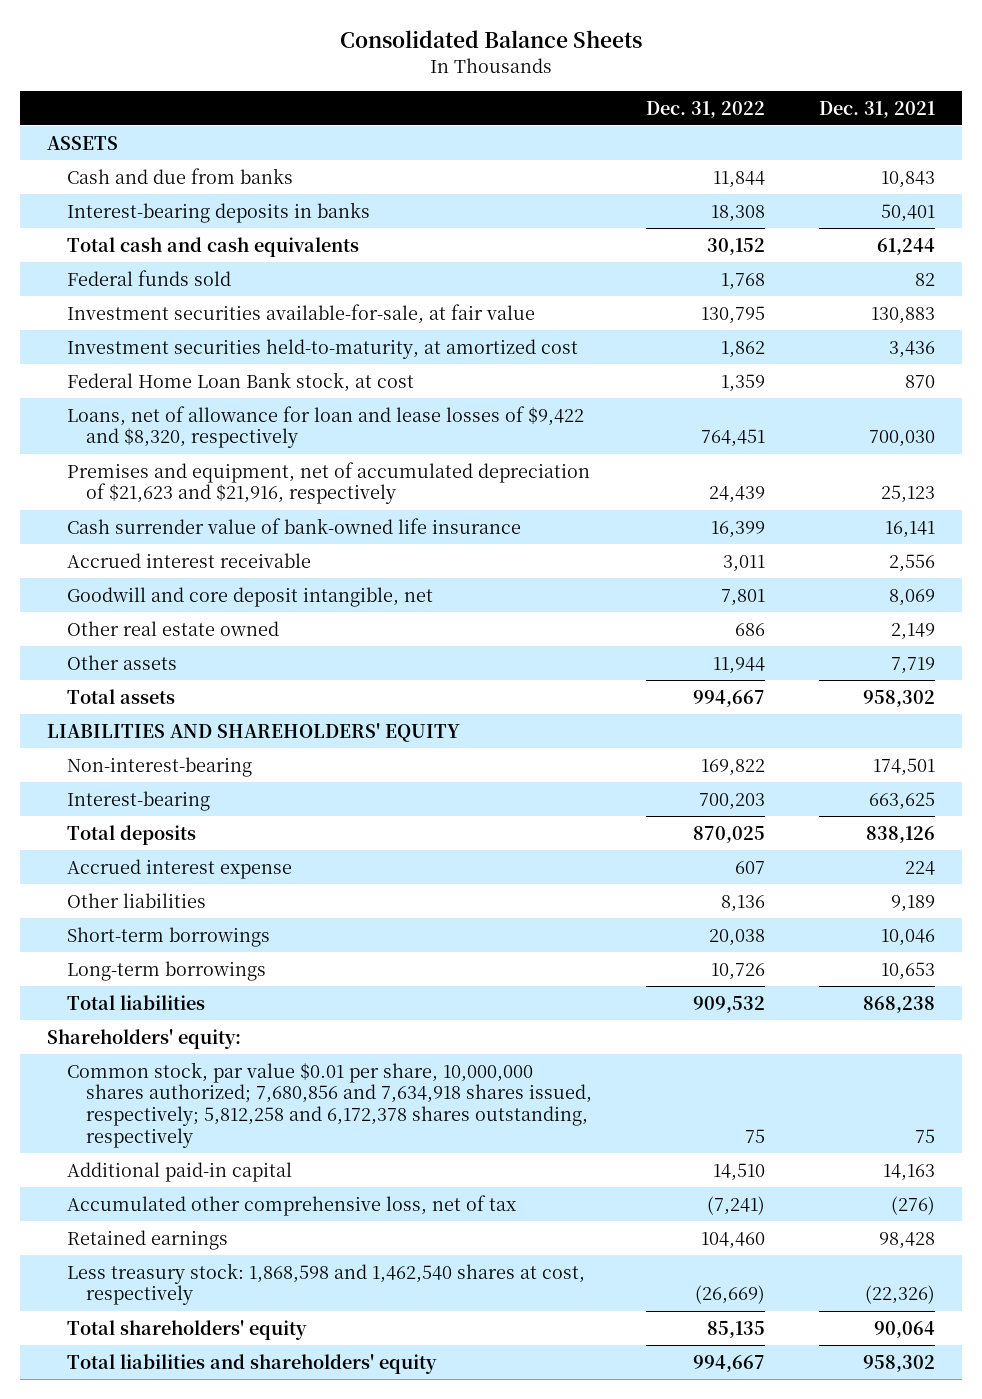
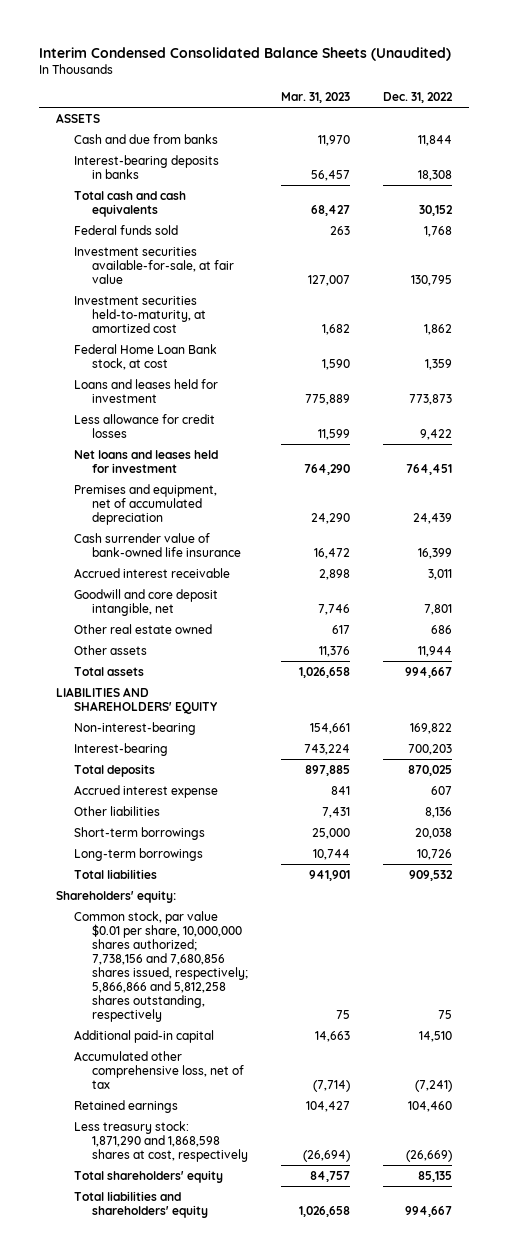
[339,30,642,49] Consolidated Balance Sheets -> [39,47,452,62] Interim Condensed Consolidated Balance Sheets (Unaudited)
[818,100,935,118] Dec. 31, 2021 -> none
none -> [281,92,351,104] Mar. 31, 2023
none -> [73,378,218,403] Loans and leases held for investment
none -> [73,413,215,438] Less allowance for credit losses
[66,405,584,449] Loans, net of allowance for loan and lease losses of $9,422 and $8,320, respectively -> [73,449,218,473] Net loans and leases held for investment
[66,461,590,505] Premises and equipment, net of accumulated depreciation of $21,623 and $21,916, respectively -> [73,483,217,525] Premises and equipment, net of accumulated depreciation
[66,1061,593,1148] Common stock, par value $0.01 per share, 10,000,000 shares authorized; 7,680,856 and 7,634,918 shares issued, respectively; 5,812,258 and 6,172,378 shares outstanding, respectively -> [73,910,248,1023] Common stock, par value $0.01 per share, 10,000,000 shares authorized; 7,738,156 and 7,680,856 shares issued, respectively; 5,866,866 and 5,812,258 shares outstanding, respectively
[66,1262,585,1306] Less treasury stock: 1,868,598 and 1,462,540 shares at cost, respectively -> [73,1120,248,1162] Less treasury stock: 1,871,290 and 1,868,598 shares at cost, respectively

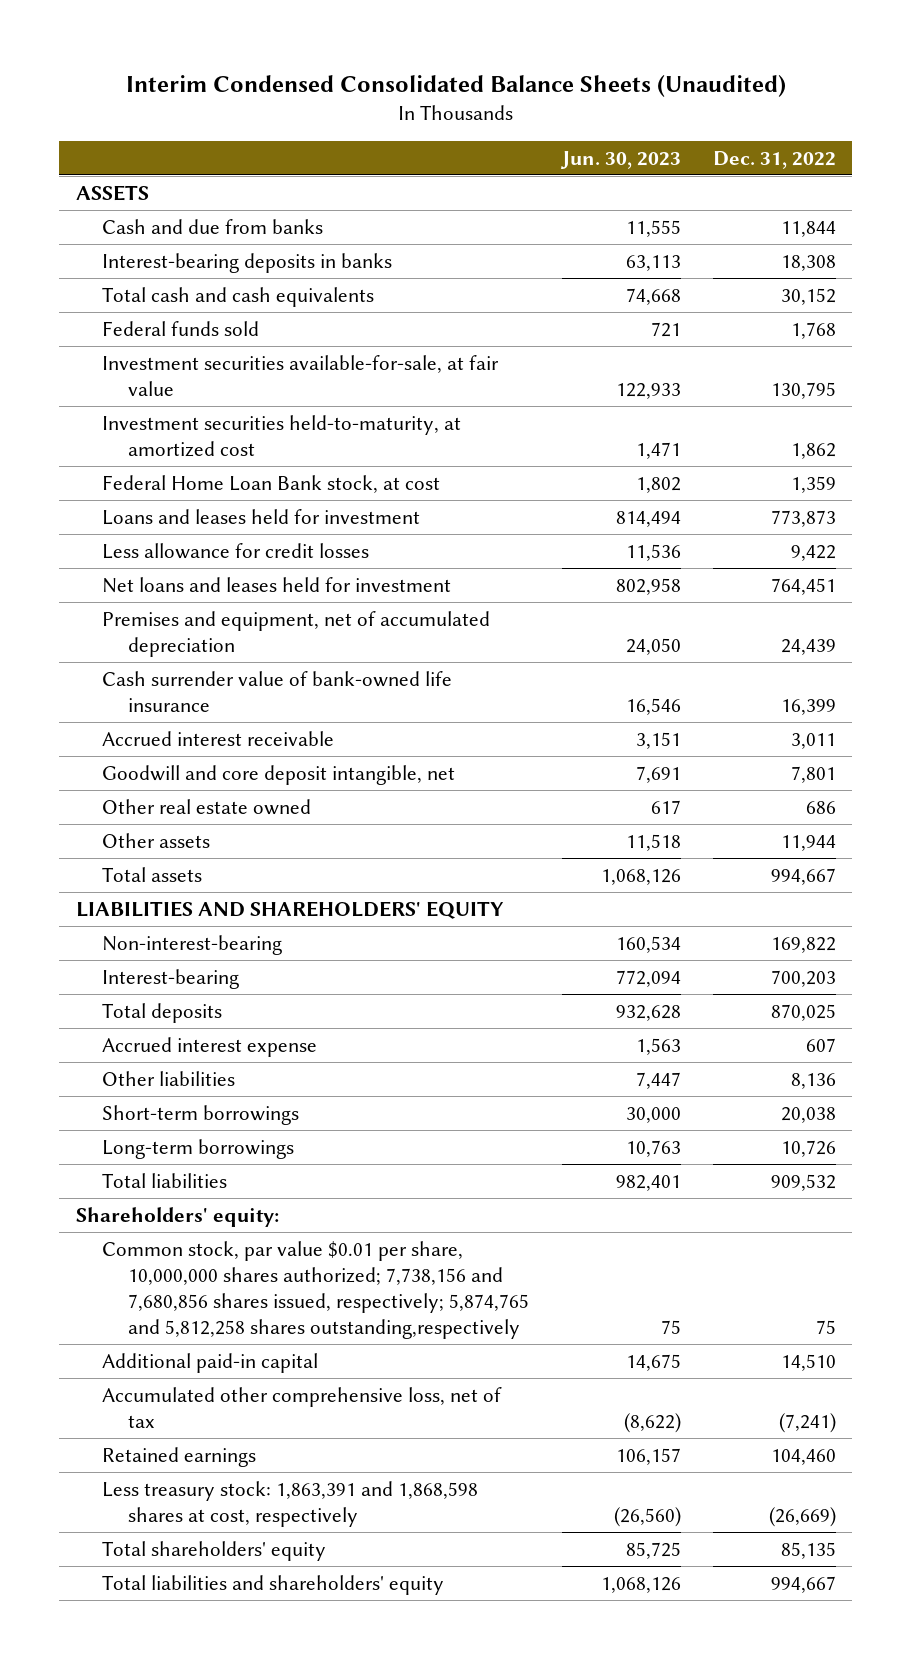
[281,92,351,104] Mar. 31, 2023 -> none
none -> [559,150,681,169] Jun. 30, 2023
[73,910,248,1023] Common stock, par value $0.01 per share, 10,000,000 shares authorized; 7,738,156 and 7,680,856 shares issued, respectively; 5,866,866 and 5,812,258 shares outstanding, respectively -> [101,1240,530,1339] Common stock, par value $0.01 per share, 10,000,000 shares authorized; 7,738,156 and 7,680,856 shares issued, respectively; 5,874,765 and 5,812,258 shares outstanding,respectively
[73,1120,248,1162] Less treasury stock: 1,871,290 and 1,868,598 shares at cost, respectively -> [101,1480,478,1527] Less treasury stock: 1,863,391 and 1,868,598 shares at cost, respectively

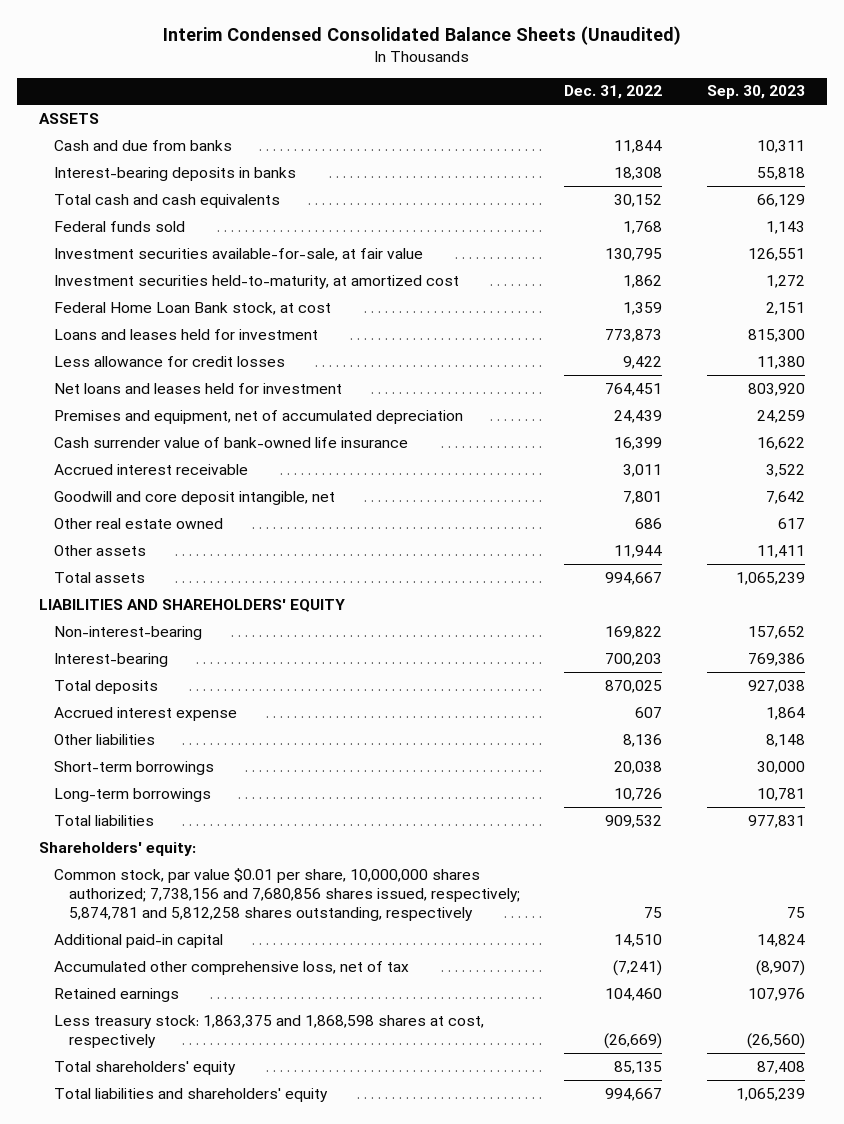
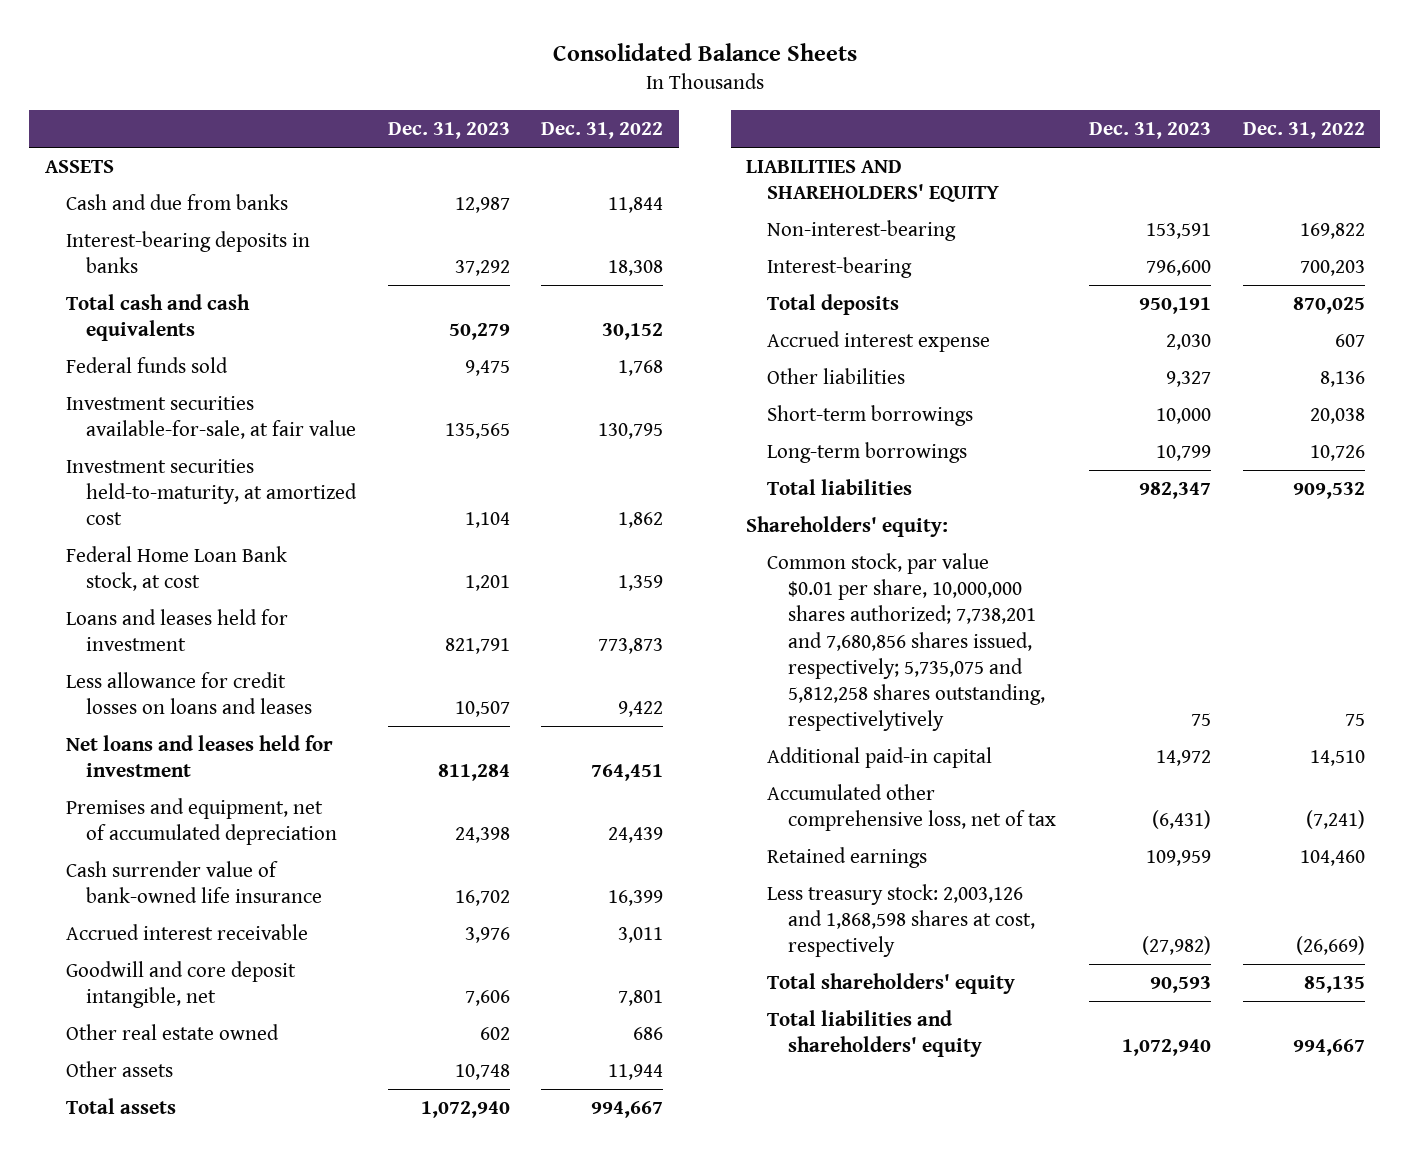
[162,25,681,45] Interim Condensed Consolidated Balance Sheets (Unaudited) -> [552,43,857,62] Consolidated Balance Sheets
[706,85,805,100] Sep. 30, 2023 -> none
none -> [387,122,510,140] Dec. 31, 2023
[53,355,285,367] Less allowance for credit losses -> [65,671,313,715] Less allowance for credit losses on loans and leases
[53,867,520,922] Common stock, par value $0.01 per share, 10,000,000 shares authorized; 7,738,156 and 7,680,856 shares issued, respectively; 5,874,781 and 5,812,258 shares outstanding, respectively -> [767,552,1045,732] Common stock, par value $0.01 per share, 10,000,000 shares authorized; 7,738,201 and 7,680,856 shares issued, respectively; 5,735,075 and 5,812,258 shares outstanding, respectivelytively
[53,1014,484,1049] Less treasury stock: 1,863,375 and 1,868,598 shares at cost, respectively -> [767,883,1035,958] Less treasury stock: 2,003,126 and 1,868,598 shares at cost, respectively

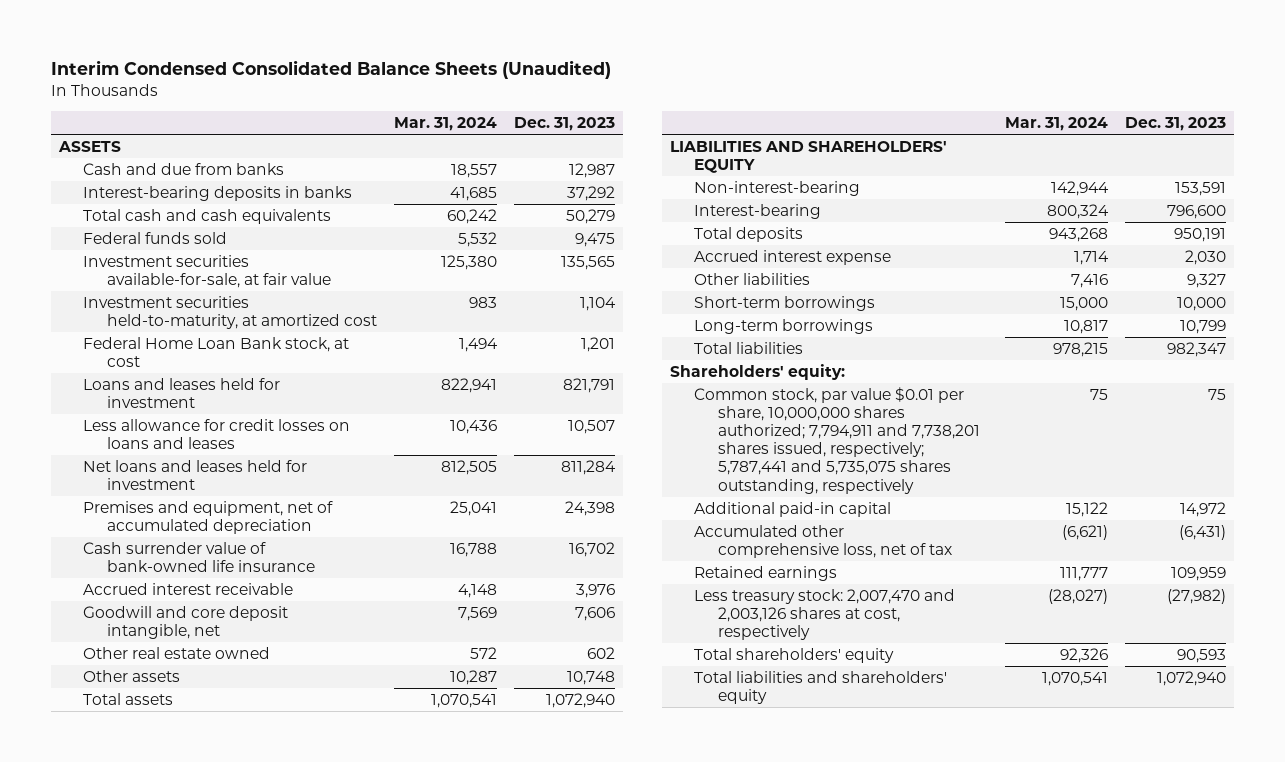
[552,43,857,62] Consolidated Balance Sheets -> [50,59,611,79] Interim Condensed Consolidated Balance Sheets (Unaudited)
[541,122,664,140] Dec. 31, 2022 -> none
none -> [393,116,497,131] Mar. 31, 2024
[767,552,1045,732] Common stock, par value $0.01 per share, 10,000,000 shares authorized; 7,738,201 and 7,680,856 shares issued, respectively; 5,735,075 and 5,812,258 shares outstanding, respectivelytively -> [694,386,980,494] Common stock, par value $0.01 per share, 10,000,000 shares authorized; 7,794,911 and 7,738,201 shares issued, respectively; 5,787,441 and 5,735,075 shares outstanding, respectively
[767,883,1035,958] Less treasury stock: 2,003,126 and 1,868,598 shares at cost, respectively -> [694,588,956,641] Less treasury stock: 2,007,470 and 2,003,126 shares at cost, respectively

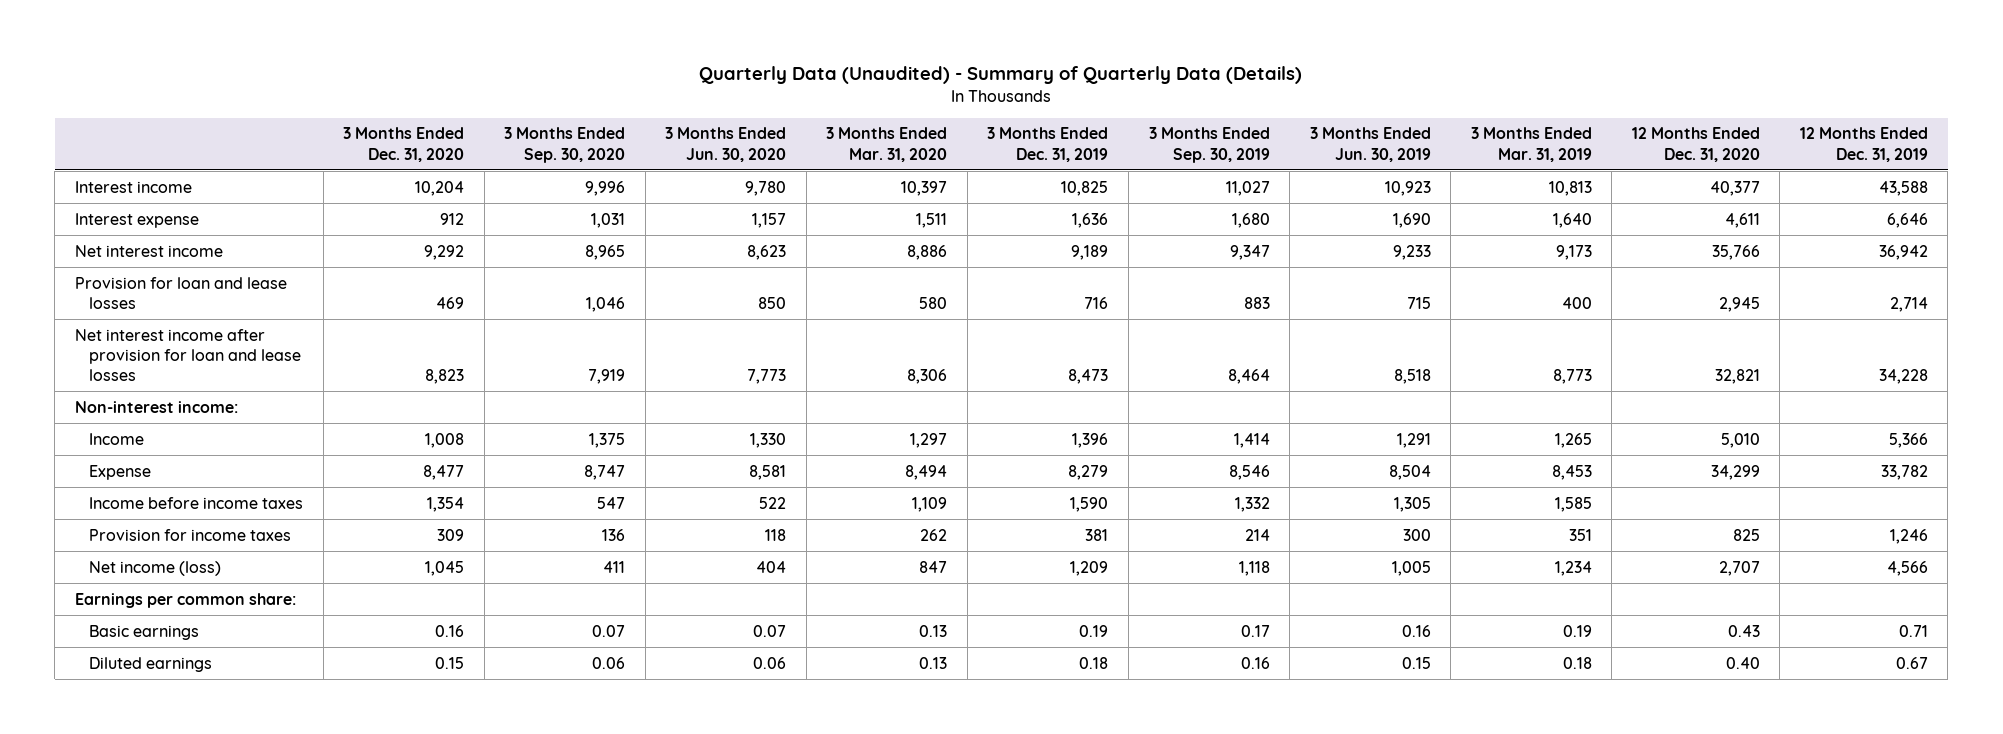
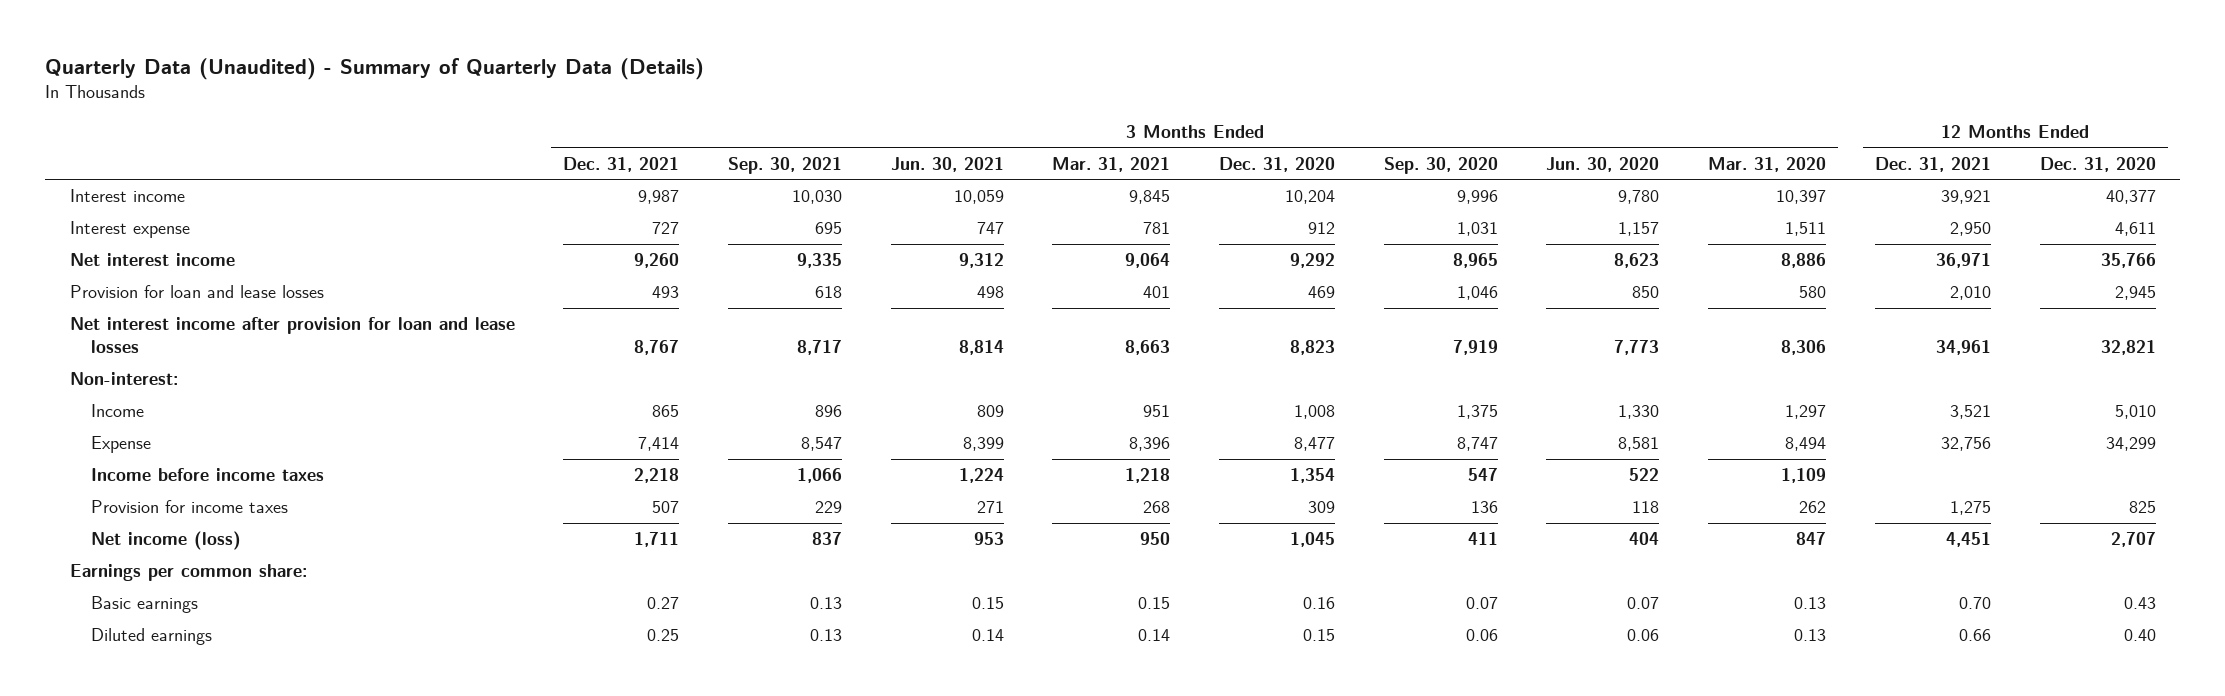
[987,127,1109,162] 3 Months Ended Dec. 31, 2019 -> none
[1148,127,1270,163] 3 Months Ended Sep. 30, 2019 -> none
[1309,127,1431,162] 3 Months Ended Jun. 30, 2019 -> none
[1470,127,1592,162] 3 Months Ended Mar. 31, 2019 -> none
[1799,127,1928,162] 12 Months Ended Dec. 31, 2019 -> none
none -> [563,156,680,172] Dec. 31, 2021
none -> [728,156,843,174] Sep. 30, 2021
none -> [890,156,1004,172] Jun. 30, 2021
none -> [1052,156,1171,172] Mar. 31, 2021
none -> [1874,156,1991,172] Dec. 31, 2021
[74,400,238,413] Non-interest income: -> [69,372,178,386] Non-interest:

